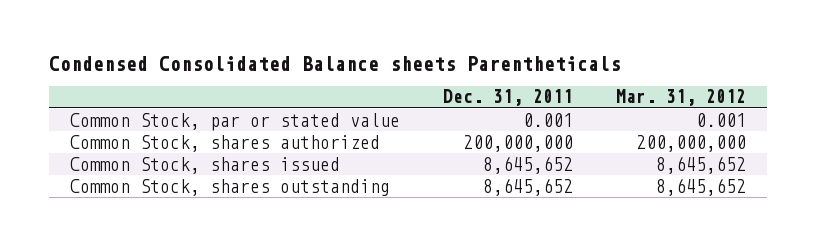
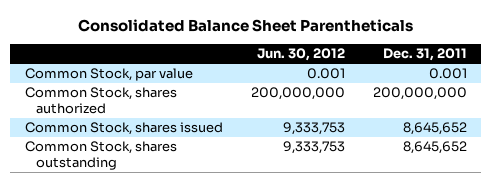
[49,56,622,72] Condensed Consolidated Balance sheets Parentheticals -> [77,18,413,32] Consolidated Balance Sheet Parentheticals
[615,89,746,107] Mar. 31, 2012 -> none
none -> [256,48,345,62] Jun. 30, 2012
[70,112,401,131] Common Stock, par or stated value -> [24,68,193,82] Common Stock, par value

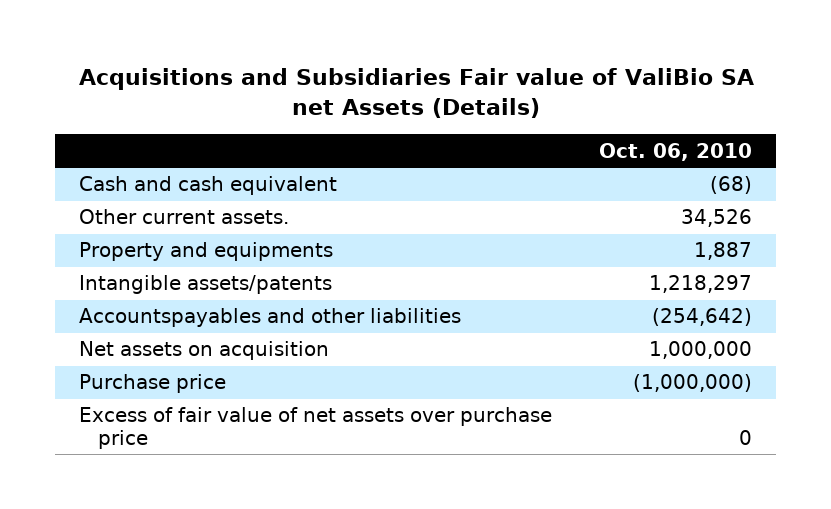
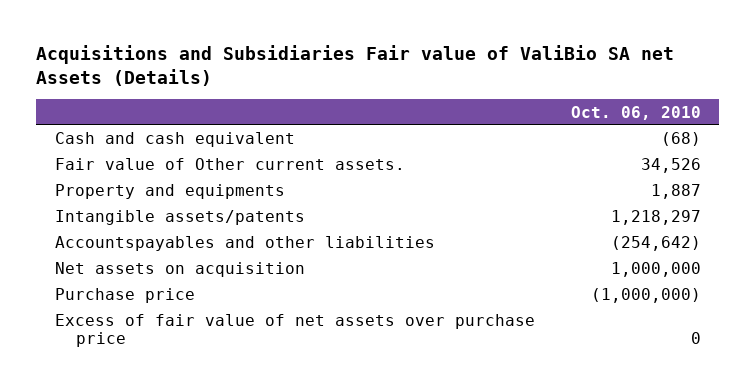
[78,209,289,225] Other current assets. -> [54,158,405,171] Fair value of Other current assets.

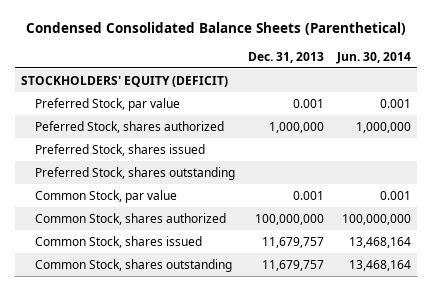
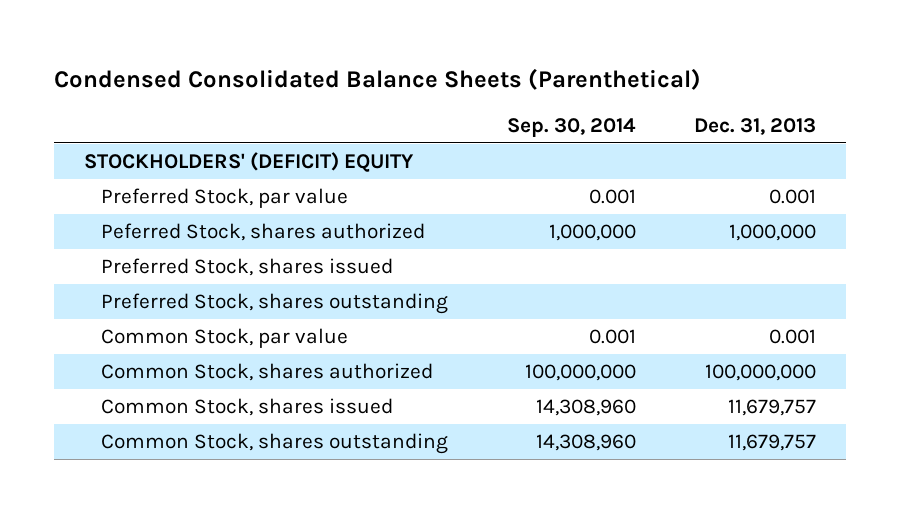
[335,51,411,64] Jun. 30, 2014 -> none
none -> [506,117,636,137] Sep. 30, 2014
[21,75,229,87] STOCKHOLDERS' EQUITY (DEFICIT) -> [83,152,414,173] STOCKHOLDERS' (DEFICIT) EQUITY

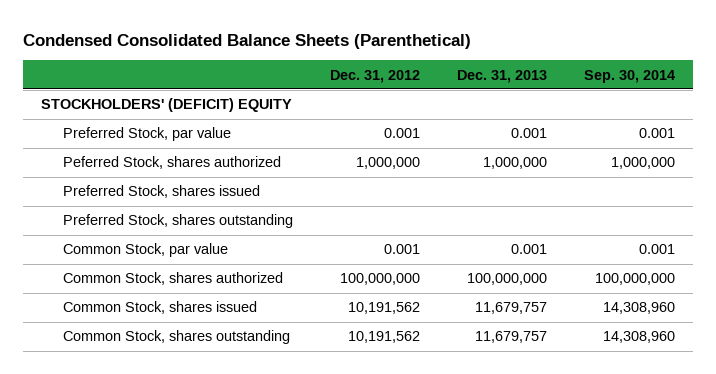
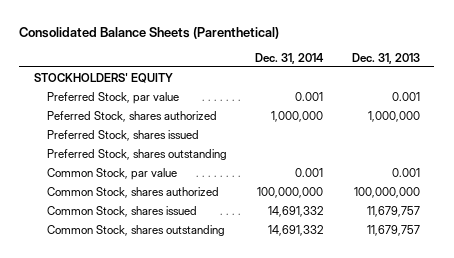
[22,33,471,49] Condensed Consolidated Balance Sheets (Parenthetical) -> [19,26,280,39] Consolidated Balance Sheets (Parenthetical)
[329,69,420,83] Dec. 31, 2012 -> none
[583,69,675,83] Sep. 30, 2014 -> none
none -> [255,52,325,64] Dec. 31, 2014
[41,98,293,113] STOCKHOLDERS' (DEFICIT) EQUITY -> [33,72,173,83] STOCKHOLDERS' EQUITY

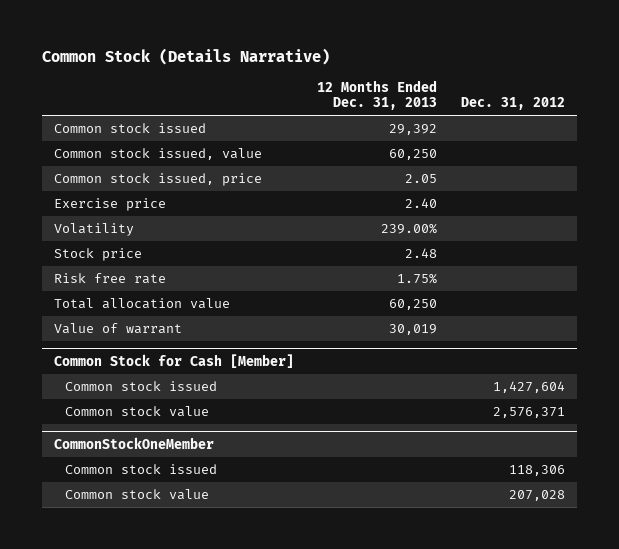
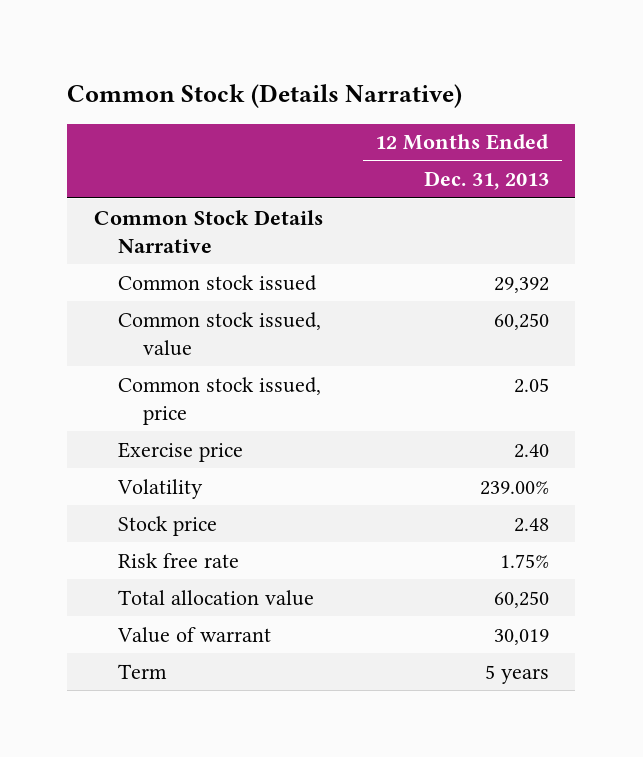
[461,97,566,111] Dec. 31, 2012 -> none
none -> [93,209,323,253] Common Stock Details Narrative
[53,353,294,368] Common Stock for Cash [Member] -> none
[64,381,217,392] Common stock issued -> none
[64,406,209,418] Common stock value -> none
[53,436,214,449] CommonStockOneMember -> none
[64,464,217,475] Common stock issued -> none
[64,489,209,501] Common stock value -> none
none -> [118,663,168,679] Term

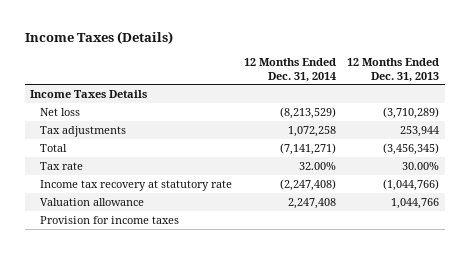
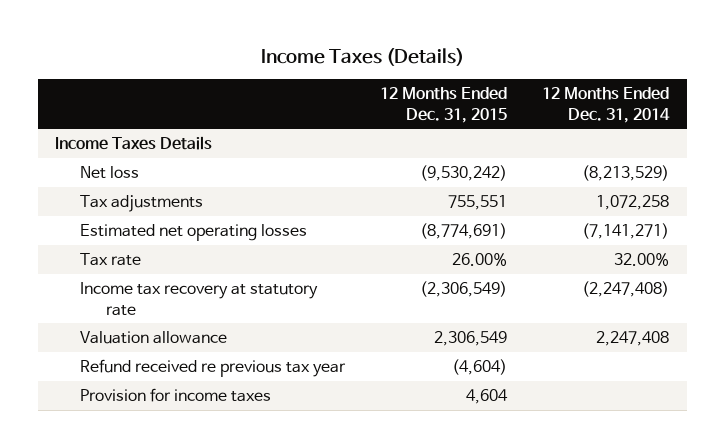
[347,57,440,82] 12 Months Ended Dec. 31, 2013 -> none
none -> [380,87,508,123] 12 Months Ended Dec. 31, 2015
[40,143,68,152] Total -> [80,224,308,242] Estimated net operating losses
none -> [80,359,347,378] Refund received re previous tax year

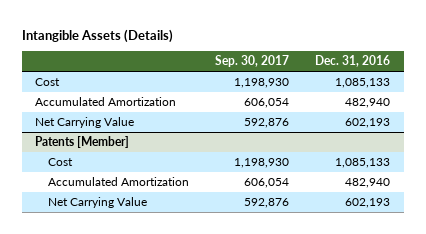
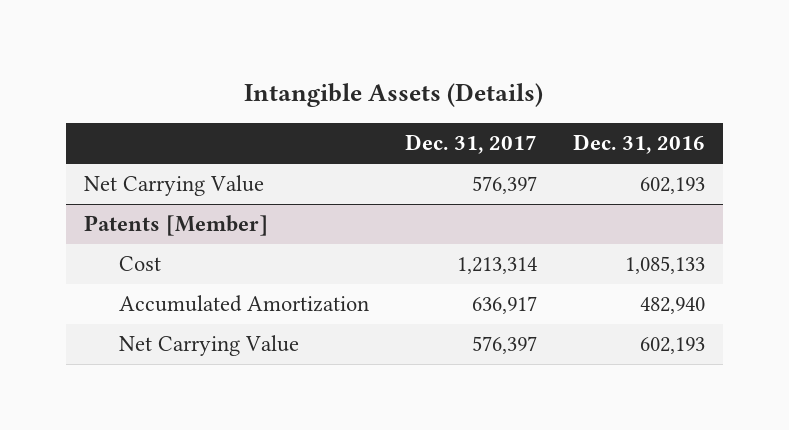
[215,55,290,68] Sep. 30, 2017 -> none
none -> [404,134,537,155] Dec. 31, 2017
[35,78,61,87] Cost -> none
[35,97,177,107] Accumulated Amortization -> none

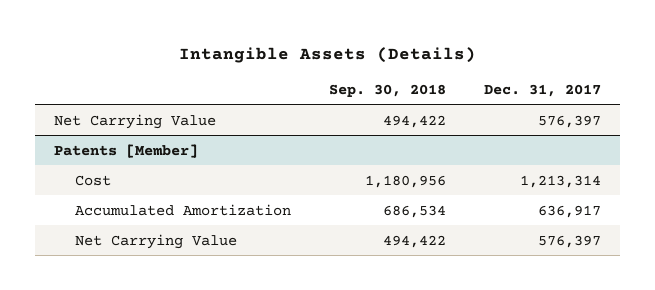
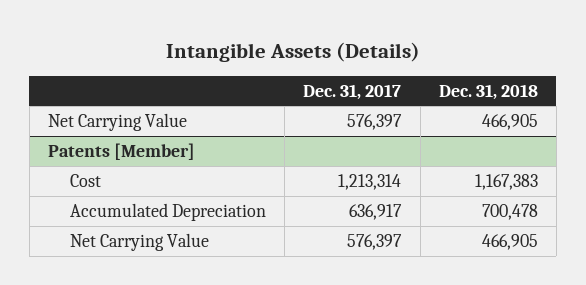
[329,83,447,97] Sep. 30, 2018 -> none
none -> [438,83,538,100] Dec. 31, 2018
[74,203,291,216] Accumulated Amortization -> [70,202,267,221] Accumulated Depreciation

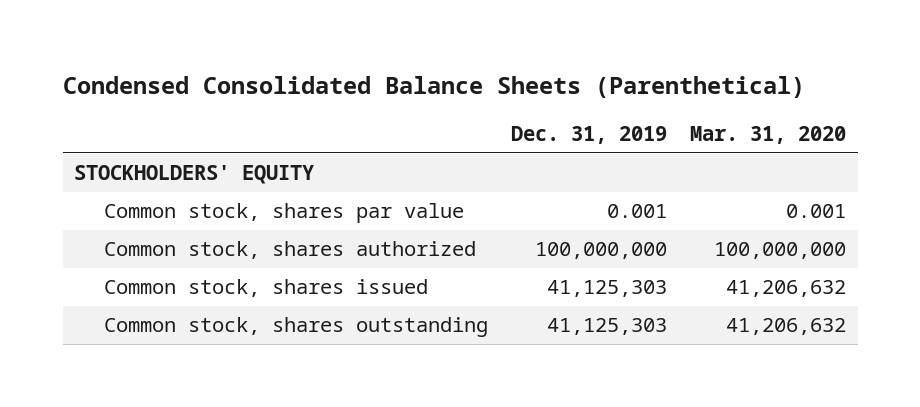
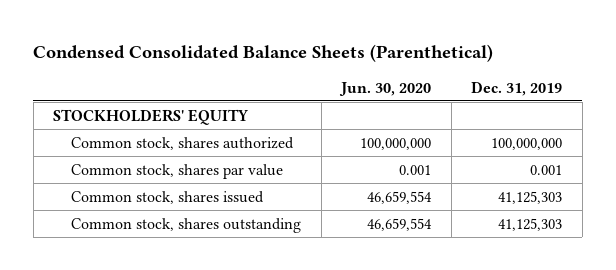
[690,125,847,144] Mar. 31, 2020 -> none
none -> [339,81,432,96] Jun. 30, 2020
[104,203,465,224] Common stock, shares par value -> [71,163,284,179] Common stock, shares par value

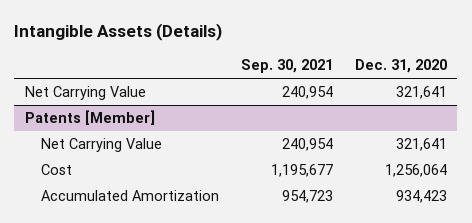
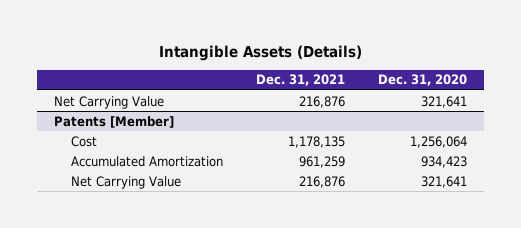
[240,59,333,74] Sep. 30, 2021 -> none
none -> [255,74,345,87] Dec. 31, 2021
[41,138,163,153] Net Carrying Value -> [70,175,181,189] Net Carrying Value

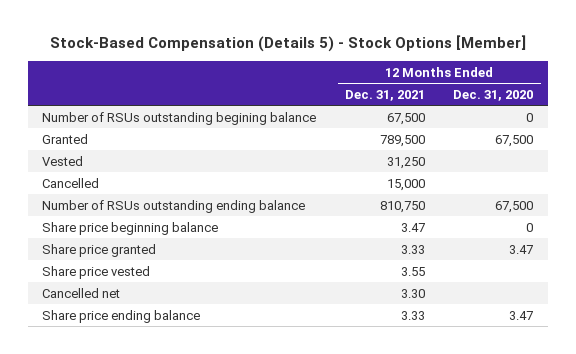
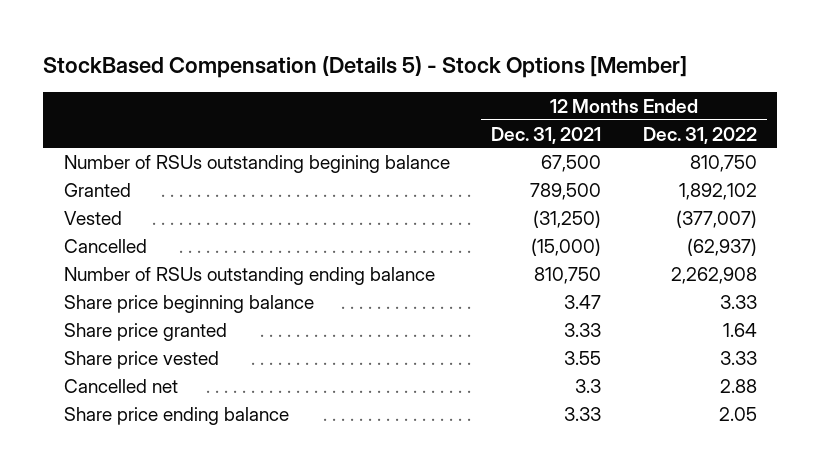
[49,35,526,53] Stock-Based Compensation (Details 5) - Stock Options [Member] -> [43,56,688,79] StockBased Compensation (Details 5) - Stock Options [Member]
[453,89,534,101] Dec. 31, 2020 -> none
none -> [642,126,757,144] Dec. 31, 2022
[386,156,425,169] 31,250 -> [533,209,602,228] (31,250)
[386,178,425,191] 15,000 -> [531,237,602,256] (15,000)
[400,288,425,298] 3.30 -> [575,378,602,393] 3.3

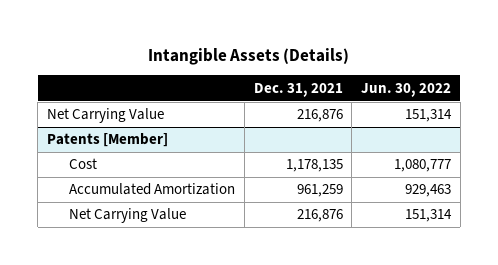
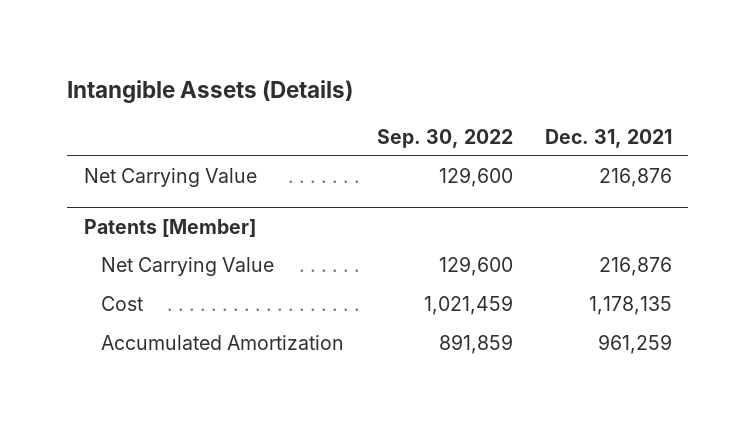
[360,82,451,97] Jun. 30, 2022 -> none
none -> [376,128,513,148] Sep. 30, 2022
[69,208,187,224] Net Carrying Value -> [101,257,275,277] Net Carrying Value

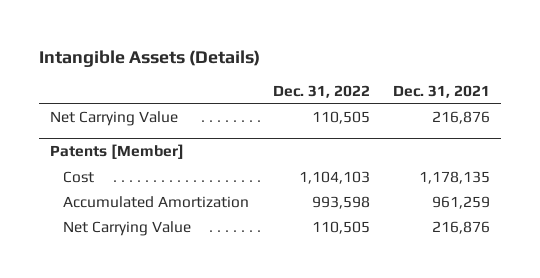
[376,128,513,148] Sep. 30, 2022 -> none
none -> [272,84,370,98] Dec. 31, 2022
[101,257,275,277] Net Carrying Value -> [63,220,192,236] Net Carrying Value

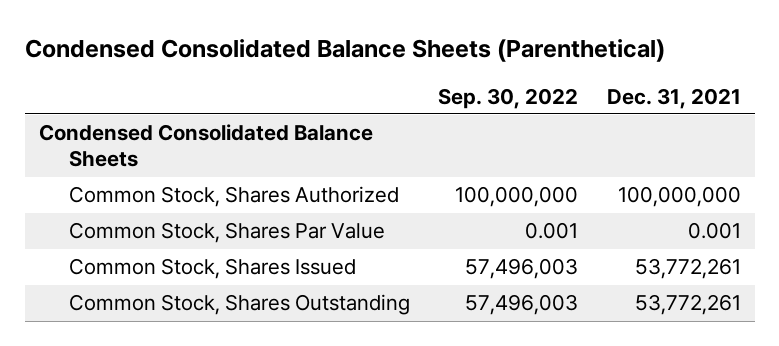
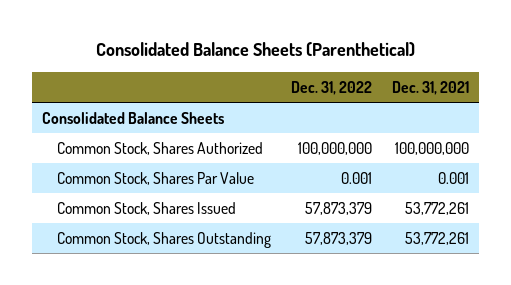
[24,39,665,63] Condensed Consolidated Balance Sheets (Parenthetical) -> [95,42,415,58] Consolidated Balance Sheets (Parenthetical)
[438,87,579,109] Sep. 30, 2022 -> none
none -> [290,80,372,95] Dec. 31, 2022
[38,124,373,168] Condensed Consolidated Balance Sheets -> [42,111,225,124] Consolidated Balance Sheets

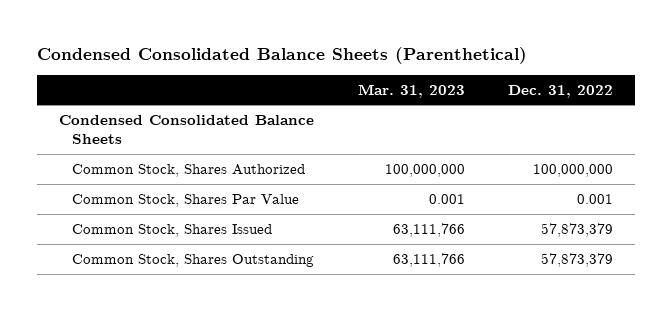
[95,42,415,58] Consolidated Balance Sheets (Parenthetical) -> [36,46,527,64] Condensed Consolidated Balance Sheets (Parenthetical)
[392,80,470,95] Dec. 31, 2021 -> none
none -> [357,83,465,98] Mar. 31, 2023
[42,111,225,124] Consolidated Balance Sheets -> [58,114,314,145] Condensed Consolidated Balance Sheets

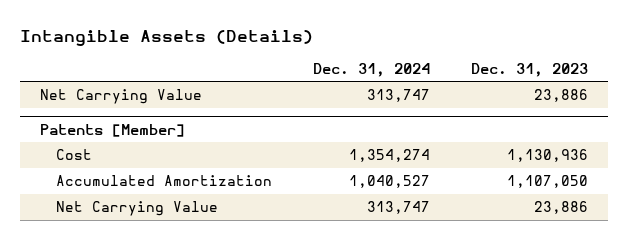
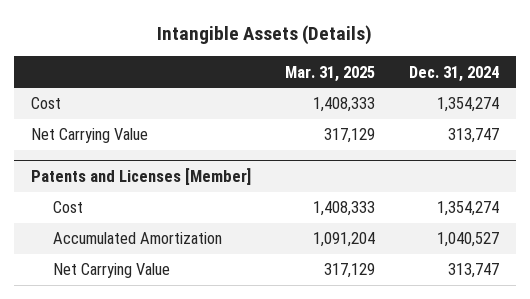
[470,62,588,77] Dec. 31, 2023 -> none
none -> [285,65,376,82] Mar. 31, 2025
none -> [31,97,62,110] Cost
[40,123,186,137] Patents [Member] -> [31,167,252,185] Patents and Licenses [Member]

